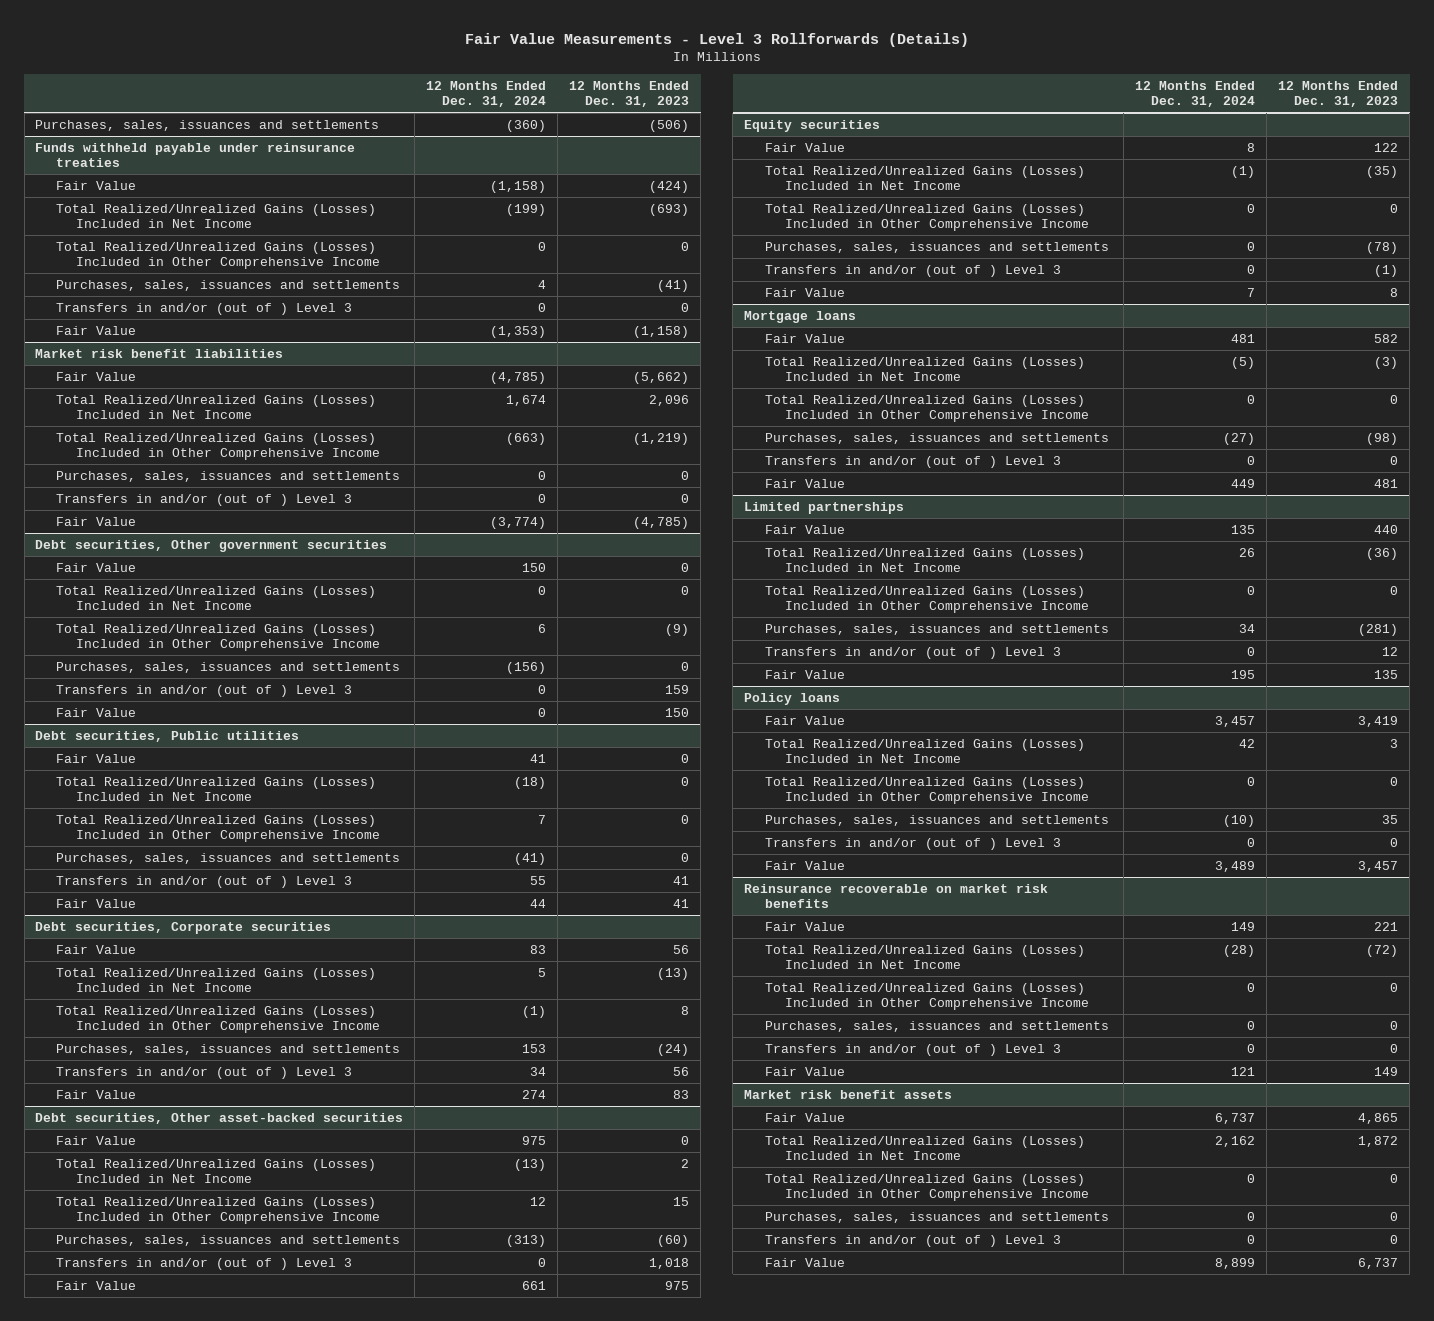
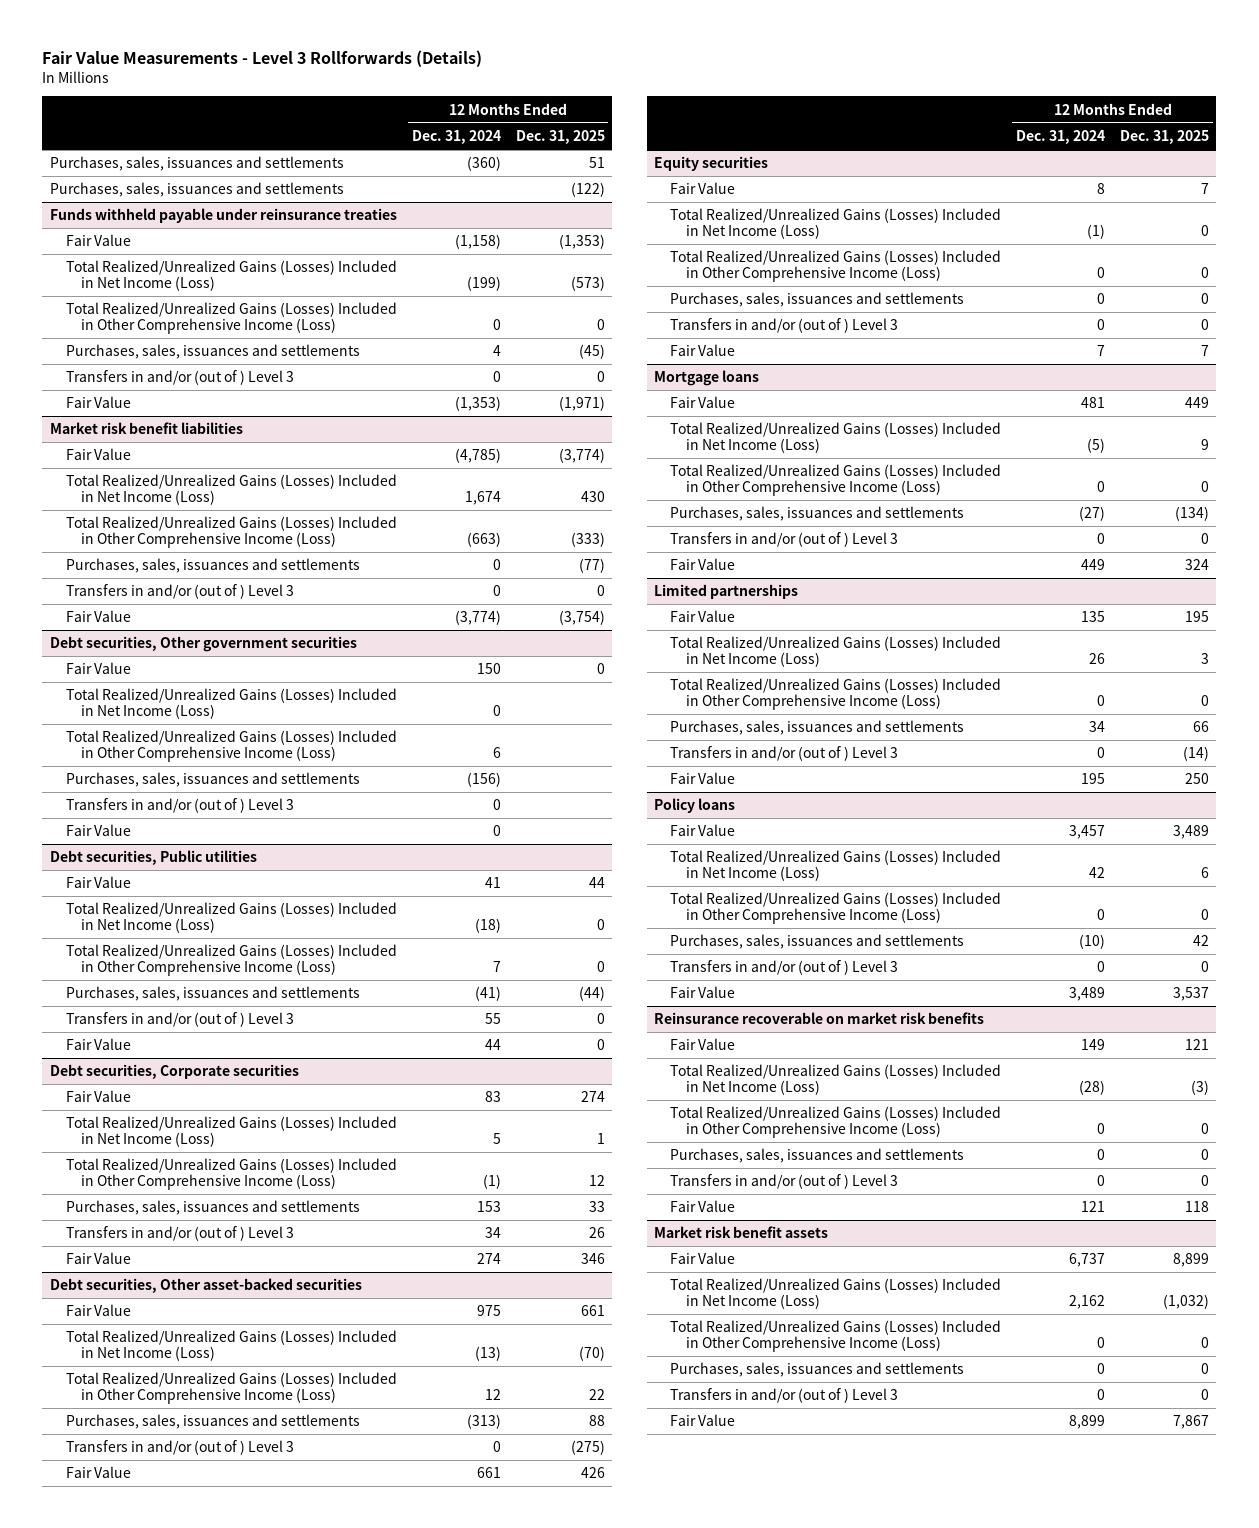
[569,80,690,108] 12 Months Ended Dec. 31, 2023 -> none
none -> [515,129,605,144] Dec. 31, 2025
none -> [49,182,344,198] Purchases, sales, issuances and settlements
[55,203,376,228] Total Realized/Unrealized Gains (Losses) Included in Net Income -> [65,260,397,292] Total Realized/Unrealized Gains (Losses) Included in Net Income (Loss)
[55,241,380,269] Total Realized/Unrealized Gains (Losses) Included in Other Comprehensive Income -> [65,302,397,335] Total Realized/Unrealized Gains (Losses) Included in Other Comprehensive Income (Loss)
[55,394,376,419] Total Realized/Unrealized Gains (Losses) Included in Net Income -> [65,474,397,506] Total Realized/Unrealized Gains (Losses) Included in Net Income (Loss)
[55,432,380,460] Total Realized/Unrealized Gains (Losses) Included in Other Comprehensive Income -> [65,516,397,549] Total Realized/Unrealized Gains (Losses) Included in Other Comprehensive Income (Loss)
[55,585,376,610] Total Realized/Unrealized Gains (Losses) Included in Net Income -> [65,688,397,720] Total Realized/Unrealized Gains (Losses) Included in Net Income (Loss)
[55,623,380,651] Total Realized/Unrealized Gains (Losses) Included in Other Comprehensive Income -> [65,730,397,763] Total Realized/Unrealized Gains (Losses) Included in Other Comprehensive Income (Loss)
[55,776,376,801] Total Realized/Unrealized Gains (Losses) Included in Net Income -> [65,902,397,934] Total Realized/Unrealized Gains (Losses) Included in Net Income (Loss)
[55,814,380,842] Total Realized/Unrealized Gains (Losses) Included in Other Comprehensive Income -> [65,944,397,977] Total Realized/Unrealized Gains (Losses) Included in Other Comprehensive Income (Loss)
[55,967,376,992] Total Realized/Unrealized Gains (Losses) Included in Net Income -> [65,1116,397,1148] Total Realized/Unrealized Gains (Losses) Included in Net Income (Loss)
[55,1005,380,1033] Total Realized/Unrealized Gains (Losses) Included in Other Comprehensive Income -> [65,1158,397,1191] Total Realized/Unrealized Gains (Losses) Included in Other Comprehensive Income (Loss)
[55,1158,376,1183] Total Realized/Unrealized Gains (Losses) Included in Net Income -> [65,1330,397,1362] Total Realized/Unrealized Gains (Losses) Included in Net Income (Loss)
[55,1196,380,1224] Total Realized/Unrealized Gains (Losses) Included in Other Comprehensive Income -> [65,1372,397,1405] Total Realized/Unrealized Gains (Losses) Included in Other Comprehensive Income (Loss)
[764,165,1085,190] Total Realized/Unrealized Gains (Losses) Included in Net Income -> [669,208,1001,240] Total Realized/Unrealized Gains (Losses) Included in Net Income (Loss)
[764,203,1089,231] Total Realized/Unrealized Gains (Losses) Included in Other Comprehensive Income -> [669,250,1001,283] Total Realized/Unrealized Gains (Losses) Included in Other Comprehensive Income (Loss)
[764,356,1085,381] Total Realized/Unrealized Gains (Losses) Included in Net Income -> [669,422,1001,454] Total Realized/Unrealized Gains (Losses) Included in Net Income (Loss)
[764,394,1089,422] Total Realized/Unrealized Gains (Losses) Included in Other Comprehensive Income -> [669,464,1001,497] Total Realized/Unrealized Gains (Losses) Included in Other Comprehensive Income (Loss)
[764,547,1085,572] Total Realized/Unrealized Gains (Losses) Included in Net Income -> [669,636,1001,668] Total Realized/Unrealized Gains (Losses) Included in Net Income (Loss)
[764,585,1089,613] Total Realized/Unrealized Gains (Losses) Included in Other Comprehensive Income -> [669,678,1001,711] Total Realized/Unrealized Gains (Losses) Included in Other Comprehensive Income (Loss)
[764,738,1085,763] Total Realized/Unrealized Gains (Losses) Included in Net Income -> [669,850,1001,882] Total Realized/Unrealized Gains (Losses) Included in Net Income (Loss)
[764,776,1089,804] Total Realized/Unrealized Gains (Losses) Included in Other Comprehensive Income -> [669,892,1001,925] Total Realized/Unrealized Gains (Losses) Included in Other Comprehensive Income (Loss)
[764,944,1085,969] Total Realized/Unrealized Gains (Losses) Included in Net Income -> [669,1064,1001,1096] Total Realized/Unrealized Gains (Losses) Included in Net Income (Loss)
[764,982,1089,1010] Total Realized/Unrealized Gains (Losses) Included in Other Comprehensive Income -> [669,1106,1001,1139] Total Realized/Unrealized Gains (Losses) Included in Other Comprehensive Income (Loss)
[764,1135,1085,1160] Total Realized/Unrealized Gains (Losses) Included in Net Income -> [669,1278,1001,1310] Total Realized/Unrealized Gains (Losses) Included in Net Income (Loss)
[764,1173,1089,1201] Total Realized/Unrealized Gains (Losses) Included in Other Comprehensive Income -> [669,1320,1001,1353] Total Realized/Unrealized Gains (Losses) Included in Other Comprehensive Income (Loss)

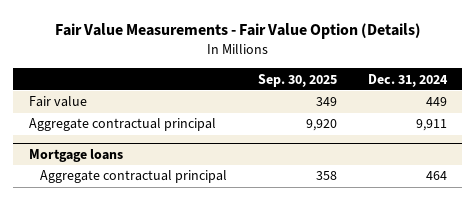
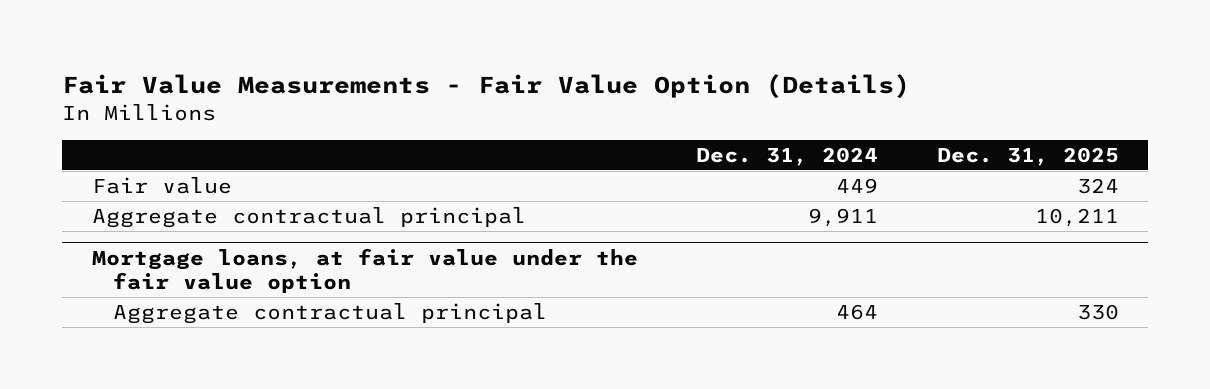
[257,73,337,87] Sep. 30, 2025 -> none
none -> [936,146,1119,166] Dec. 31, 2025
[28,149,123,163] Mortgage loans -> [91,247,638,293] Mortgage loans, at fair value under the fair value option

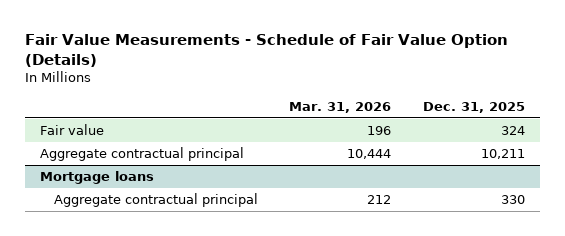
[62,74,911,100] Fair Value Measurements - Fair Value Option (Details) -> [24,33,508,67] Fair Value Measurements - Schedule of Fair Value Option (Details)
[696,146,879,166] Dec. 31, 2024 -> none
none -> [289,101,392,113] Mar. 31, 2026
[91,247,638,293] Mortgage loans, at fair value under the fair value option -> [40,171,155,185] Mortgage loans

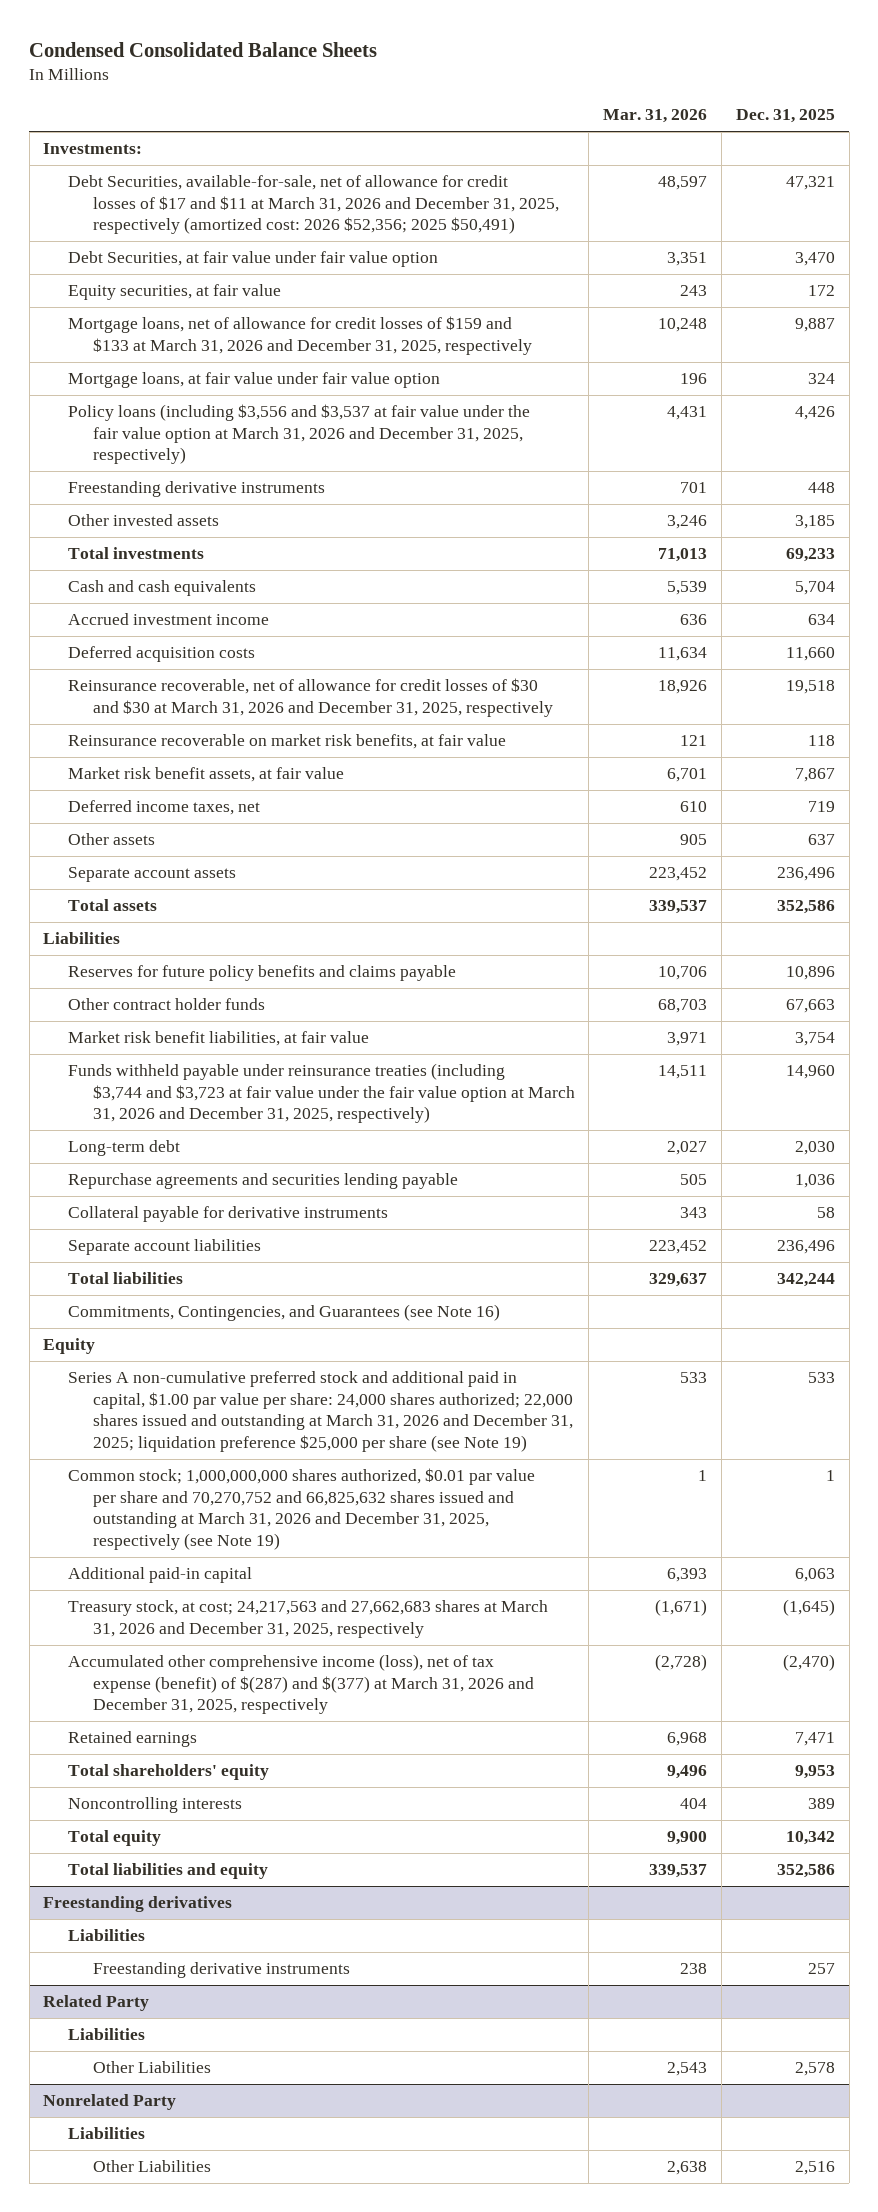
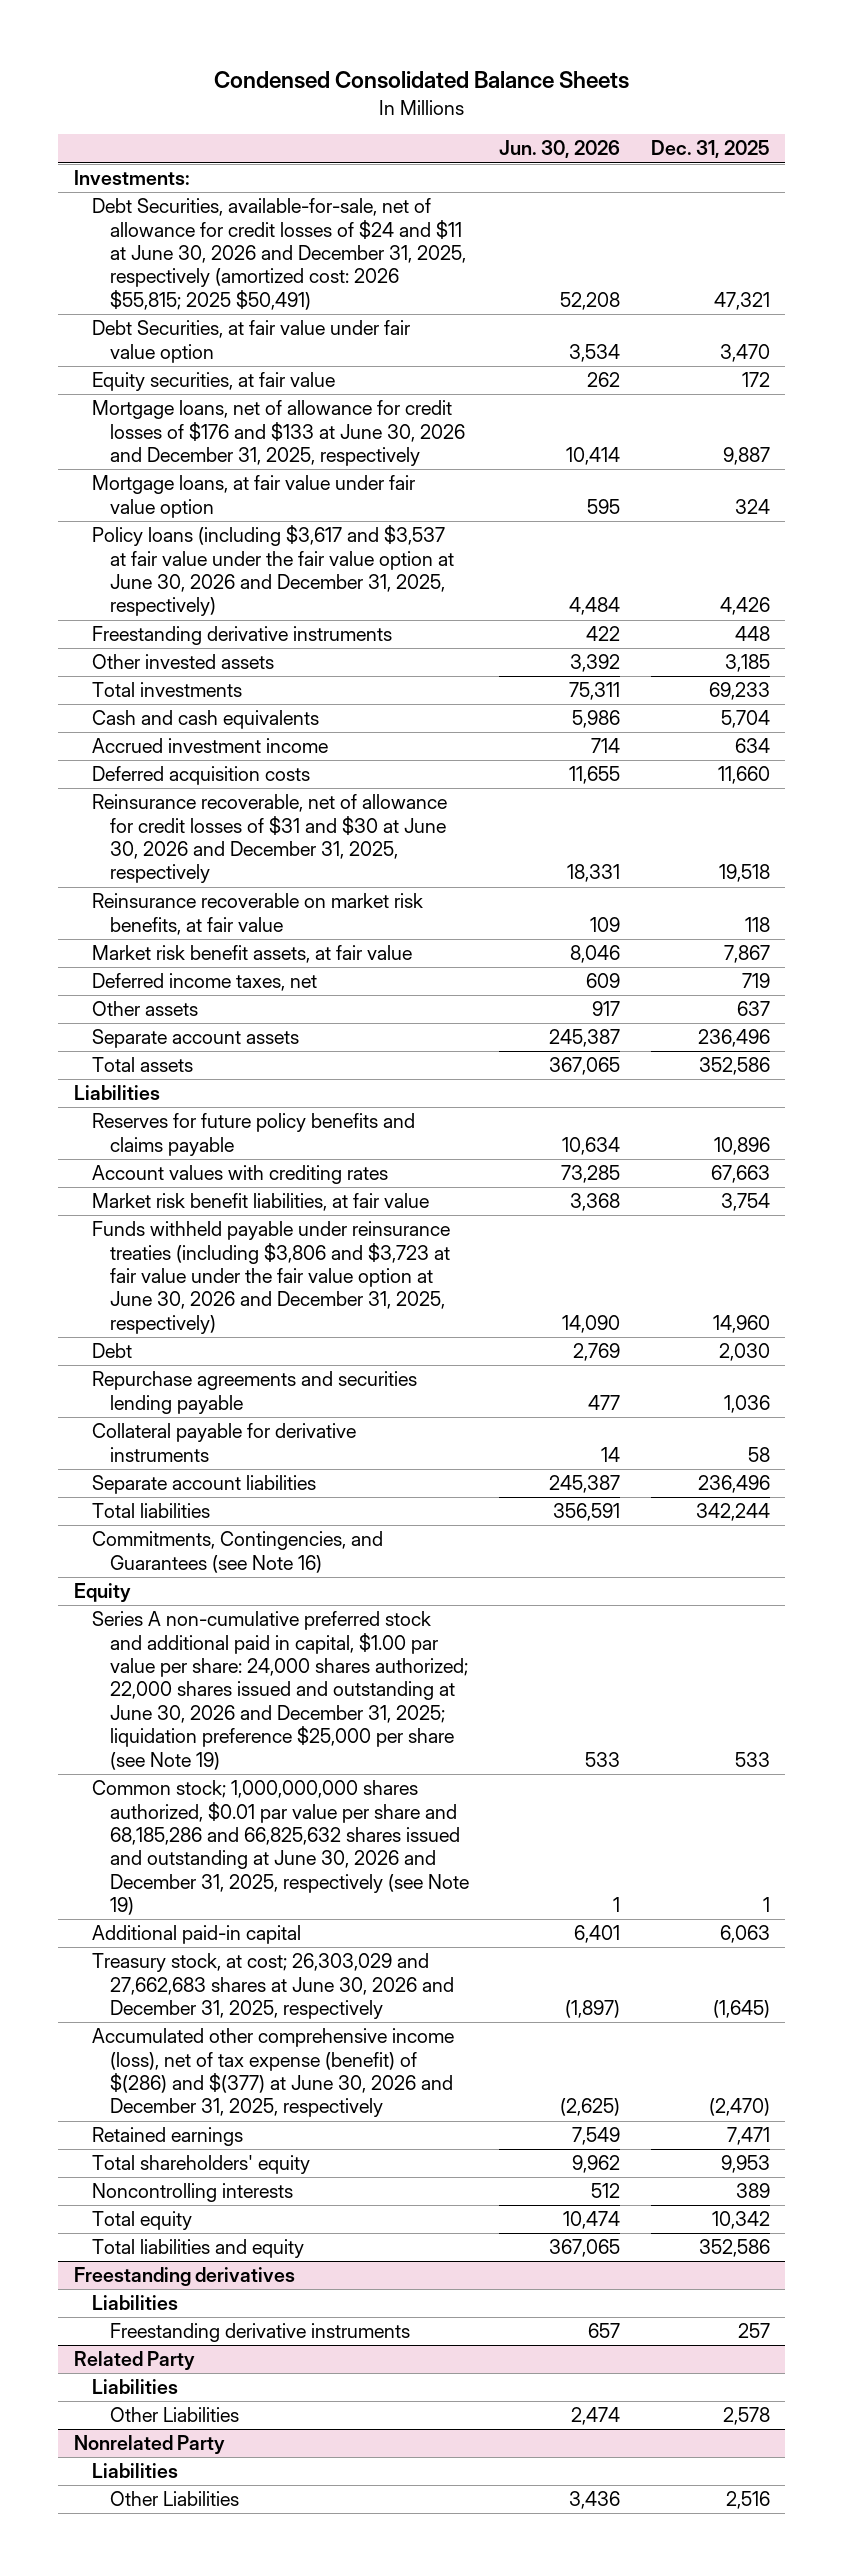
[603,109,708,124] Mar. 31, 2026 -> none
none -> [499,140,621,159] Jun. 30, 2026
[68,175,559,235] Debt Securities, available-for-sale, net of allowance for credit losses of $17 and $11 at March 31, 2026 and December 31, 2025, respectively (amortized cost: 2026 $52,356; 2025 $50,491) -> [91,198,466,310] Debt Securities, available-for-sale, net of allowance for credit losses of $24 and $11 at June 30, 2026 and December 31, 2025, respectively (amortized cost: 2026 $55,815; 2025 $50,491)
[68,316,532,355] Mortgage loans, net of allowance for credit losses of $159 and $133 at March 31, 2026 and December 31, 2025, respectively -> [91,400,465,467] Mortgage loans, net of allowance for credit losses of $176 and $133 at June 30, 2026 and December 31, 2025, respectively
[68,404,531,465] Policy loans (including $3,556 and $3,537 at fair value under the fair value option at March 31, 2026 and December 31, 2025, respectively) -> [91,525,454,617] Policy loans (including $3,617 and $3,537 at fair value under the fair value option at June 30, 2026 and December 31, 2025, respectively)
[68,678,553,717] Reinsurance recoverable, net of allowance for credit losses of $30 and $30 at March 31, 2026 and December 31, 2025, respectively -> [91,794,447,884] Reinsurance recoverable, net of allowance for credit losses of $31 and $30 at June 30, 2026 and December 31, 2025, respectively
[68,998,266,1011] Other contract holder funds -> [91,1165,388,1185] Account values with crediting rates
[68,1063,575,1124] Funds withheld payable under reinsurance treaties (including $3,744 and $3,723 at fair value under the fair value option at March 31, 2026 and December 31, 2025, respectively) -> [91,1221,450,1334] Funds withheld payable under reinsurance treaties (including $3,806 and $3,723 at fair value under the fair value option at June 30, 2026 and December 31, 2025, respectively)
[68,1140,181,1157] Long-term debt -> [91,1343,132,1359] Debt
[68,1371,573,1452] Series A non-cumulative preferred stock and additional paid in capital, $1.00 par value per share: 24,000 shares authorized; 22,000 shares issued and outstanding at March 31, 2026 and December 31, 2025; liquidation preference $25,000 per share (see Note 19) -> [91,1611,468,1770] Series A non-cumulative preferred stock and additional paid in capital, $1.00 par value per share: 24,000 shares authorized; 22,000 shares issued and outstanding at June 30, 2026 and December 31, 2025; liquidation preference $25,000 per share (see Note 19)
[68,1468,536,1550] Common stock; 1,000,000,000 shares authorized, $0.01 par value per share and 70,270,752 and 66,825,632 shares issued and outstanding at March 31, 2026 and December 31, 2025, respectively (see Note 19) -> [91,1780,469,1916] Common stock; 1,000,000,000 shares authorized, $0.01 par value per share and 68,185,286 and 66,825,632 shares issued and outstanding at June 30, 2026 and December 31, 2025, respectively (see Note 19)
[68,1600,549,1638] Treasury stock, at cost; 24,217,563 and 27,662,683 shares at March 31, 2026 and December 31, 2025, respectively -> [91,1953,454,2020] Treasury stock, at cost; 26,303,029 and 27,662,683 shares at June 30, 2026 and December 31, 2025, respectively
[68,1654,534,1715] Accumulated other comprehensive income (loss), net of tax expense (benefit) of $(287) and $(377) at March 31, 2026 and December 31, 2025, respectively -> [91,2028,454,2118] Accumulated other comprehensive income (loss), net of tax expense (benefit) of $(286) and $(377) at June 30, 2026 and December 31, 2025, respectively

